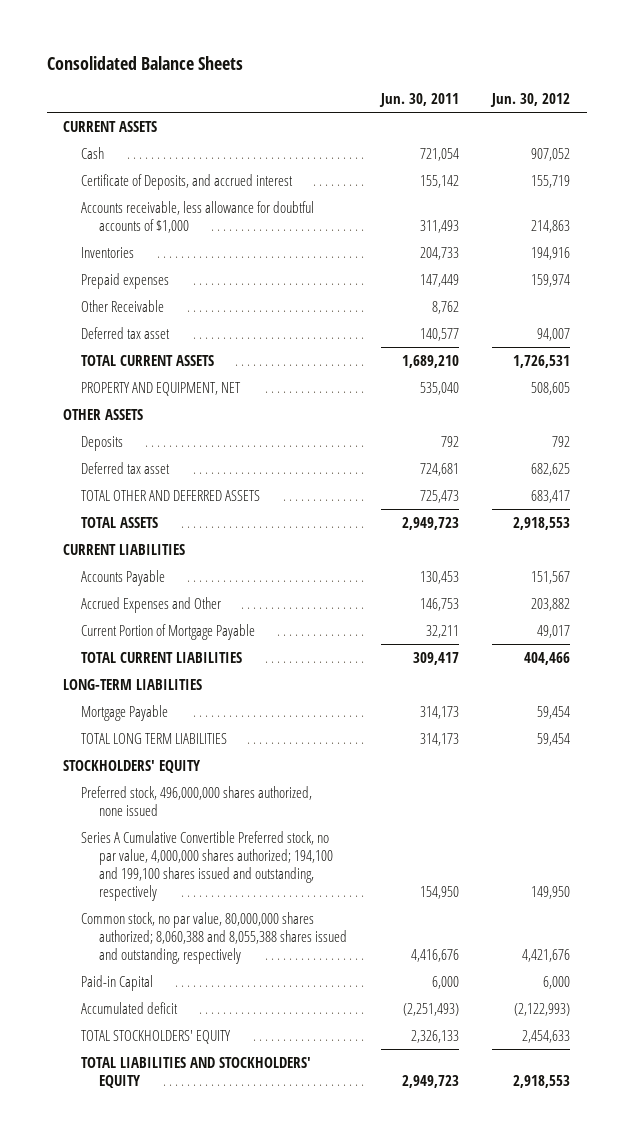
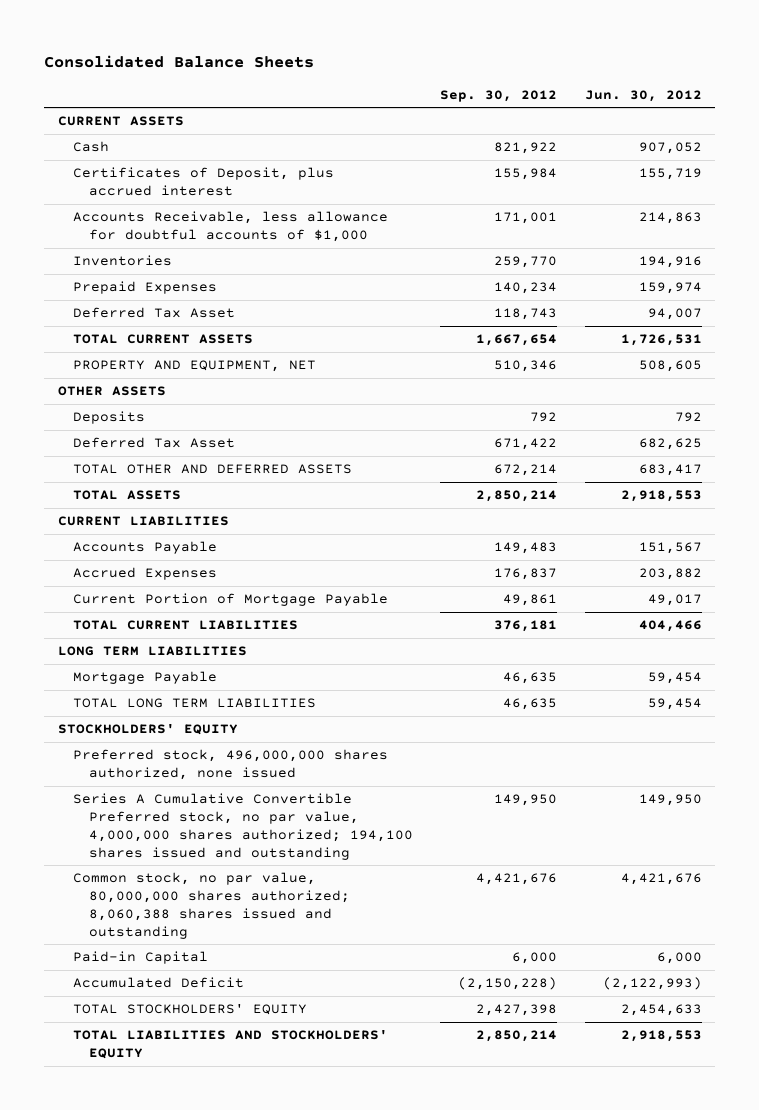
[378,93,459,108] Jun. 30, 2011 -> none
none -> [440,89,558,102] Sep. 30, 2012
[81,173,294,190] Certificate of Deposits, and accrued interest -> [73,167,335,197] Certificates of Deposit, plus accrued interest
[81,200,315,233] Accounts receivable, less allowance for doubtful accounts of $1,000 -> [73,211,389,243] Accounts Receivable, less allowance for doubtful accounts of $1,000
[81,299,165,312] Other Receivable -> none
[81,272,170,289] Prepaid expenses -> [73,281,218,295] Prepaid Expenses
[81,326,171,339] Deferred tax asset -> [73,307,236,319] Deferred Tax Asset
[81,461,171,474] Deferred tax asset -> [73,437,236,449] Deferred Tax Asset
[81,596,222,613] Accrued Expenses and Other -> [73,567,218,581] Accrued Expenses
[63,678,203,690] LONG-TERM LIABILITIES -> [57,646,247,657] LONG TERM LIABILITIES
[81,830,334,902] Series A Cumulative Convertible Preferred stock, no par value, 4,000,000 shares authorized; 194,100 and 199,100 shares issued and outstanding, respectively -> [73,793,413,860] Series A Cumulative Convertible Preferred stock, no par value, 4,000,000 shares authorized; 194,100 shares issued and outstanding
[81,911,348,965] Common stock, no par value, 80,000,000 shares authorized; 8,060,388 and 8,055,388 shares issued and outstanding, respectively -> [73,872,350,939] Common stock, no par value, 80,000,000 shares authorized; 8,060,388 shares issued and outstanding
[81,1001,179,1014] Accumulated deficit -> [73,977,245,989] Accumulated Deficit

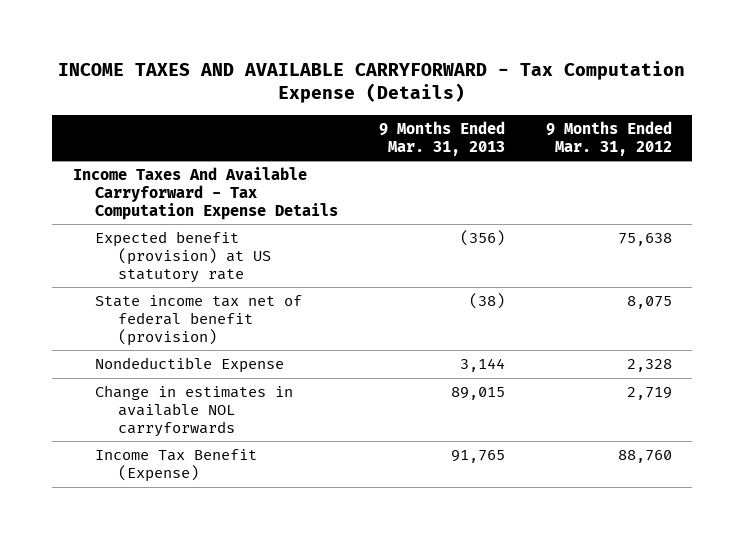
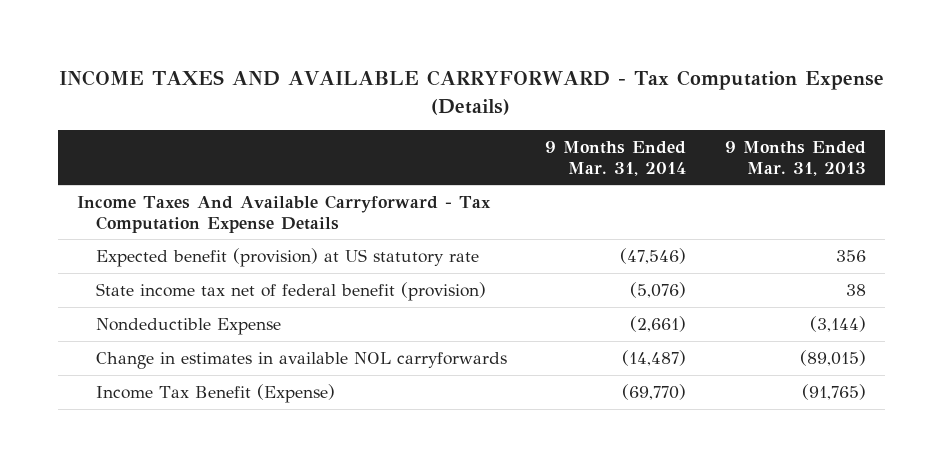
[545,120,672,156] 9 Months Ended Mar. 31, 2012 -> none
none -> [545,140,687,176] 9 Months Ended Mar. 31, 2014
[459,230,505,247] (356) -> [835,249,866,262] 356
[468,293,505,310] (38) -> [845,283,866,296] 38
[459,358,505,373] 3,144 -> [809,315,866,332] (3,144)
[450,387,505,401] 89,015 -> [799,349,866,366] (89,015)
[450,450,505,464] 91,765 -> [801,383,866,400] (91,765)

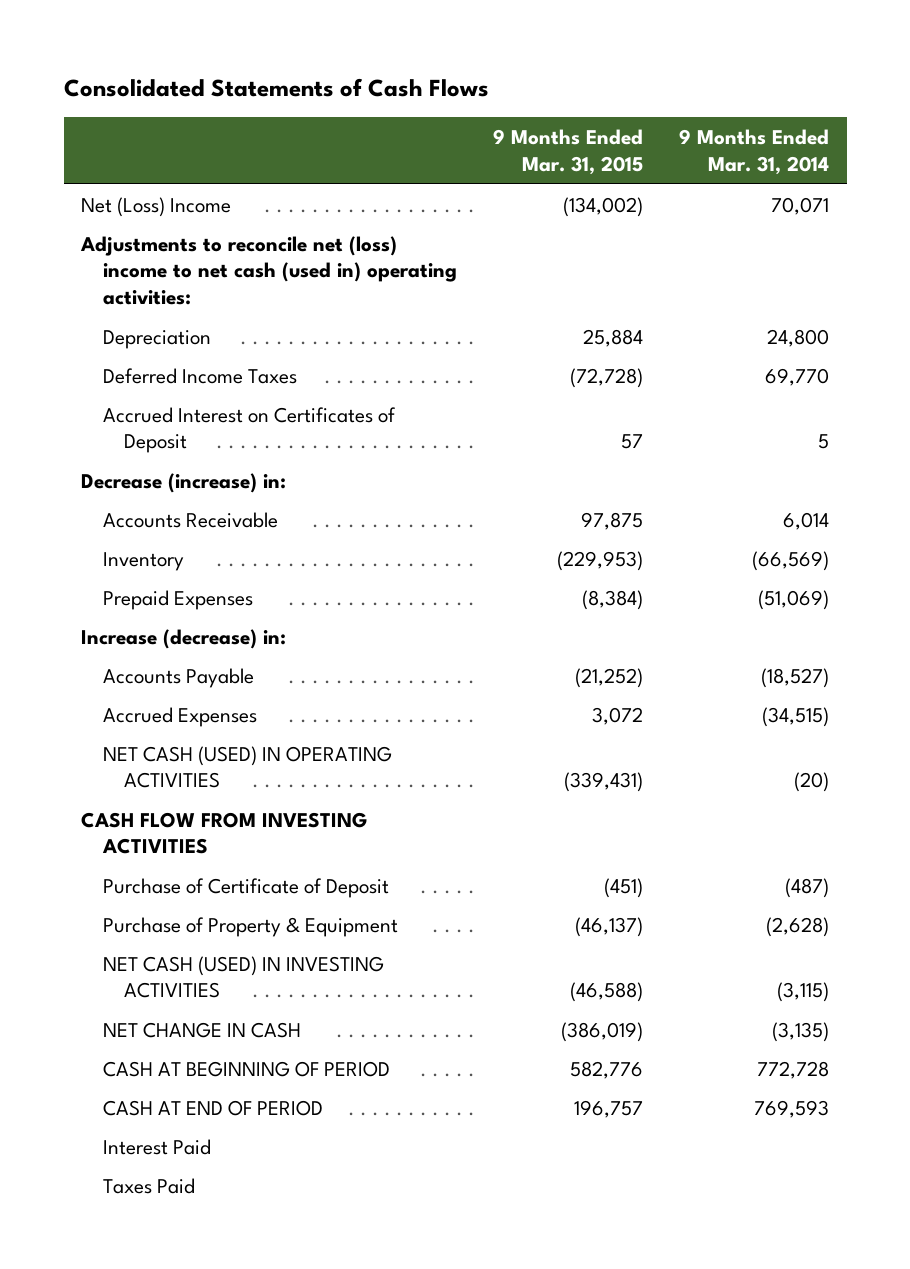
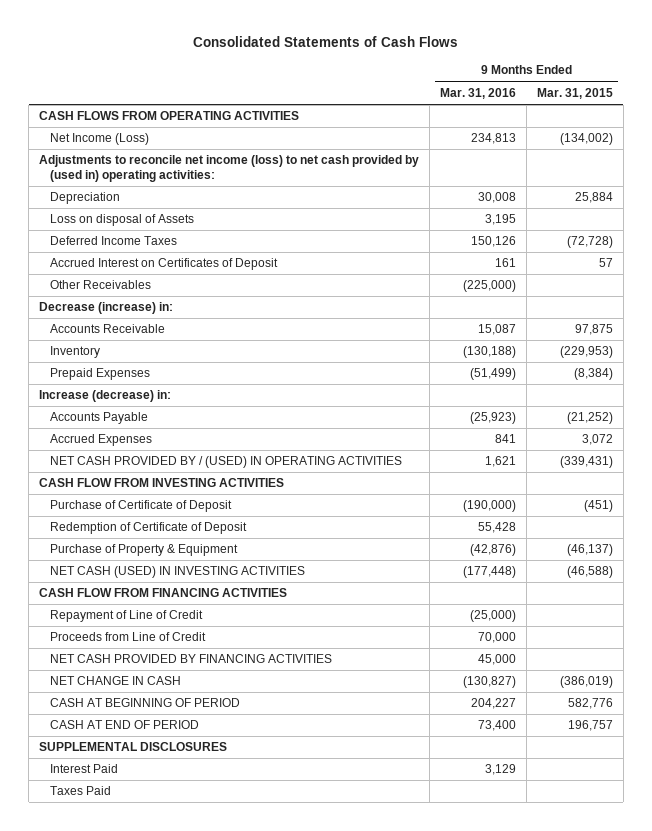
[678,128,829,175] 9 Months Ended Mar. 31, 2014 -> none
none -> [440,87,517,99] Mar. 31, 2016
none -> [39,111,300,121] CASH FLOWS FROM OPERATING ACTIVITIES
[81,196,232,217] Net (Loss) Income -> [50,133,150,146] Net Income (Loss)
[80,235,457,306] Adjustments to reconcile net (loss) income to net cash (used in) operating activities: -> [39,155,420,183] Adjustments to reconcile net income (loss) to net cash provided by (used in) operating activities:
none -> [50,214,195,227] Loss on disposal of Assets
none -> [50,280,152,290] Other Receivables
[102,745,392,789] NET CASH (USED) IN OPERATING ACTIVITIES -> [50,456,403,469] NET CASH PROVIDED BY / (USED) IN OPERATING ACTIVITIES
none -> [50,522,248,535] Redemption of Certificate of Deposit
none -> [39,588,288,598] CASH FLOW FROM FINANCING ACTIVITIES
none -> [50,610,204,623] Repayment of Line of Credit
none -> [50,632,207,642] Proceeds from Line of Credit
none -> [50,654,333,664] NET CASH PROVIDED BY FINANCING ACTIVITIES
none -> [39,742,228,752] SUPPLEMENTAL DISCLOSURES

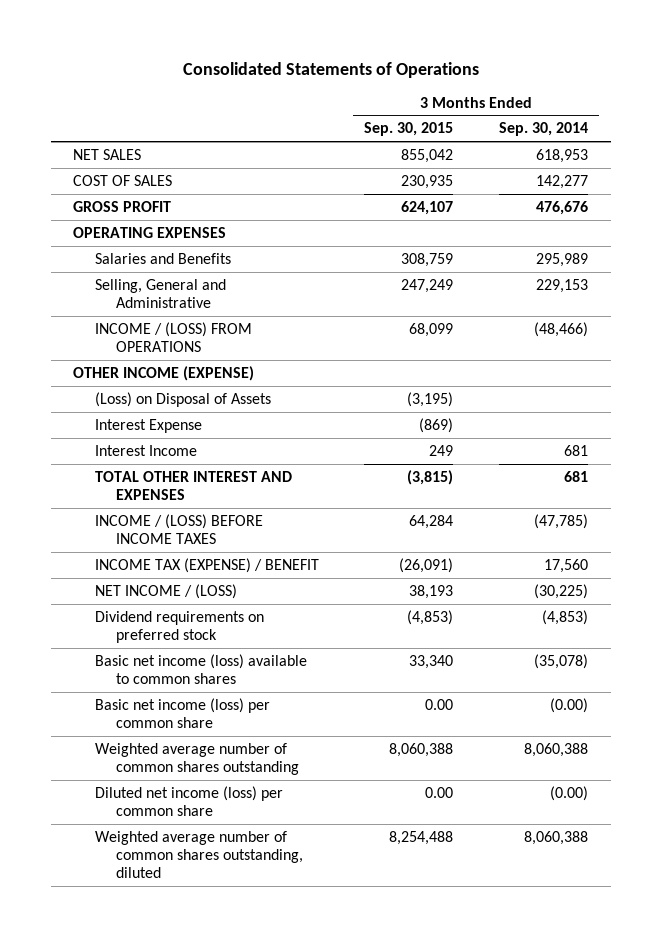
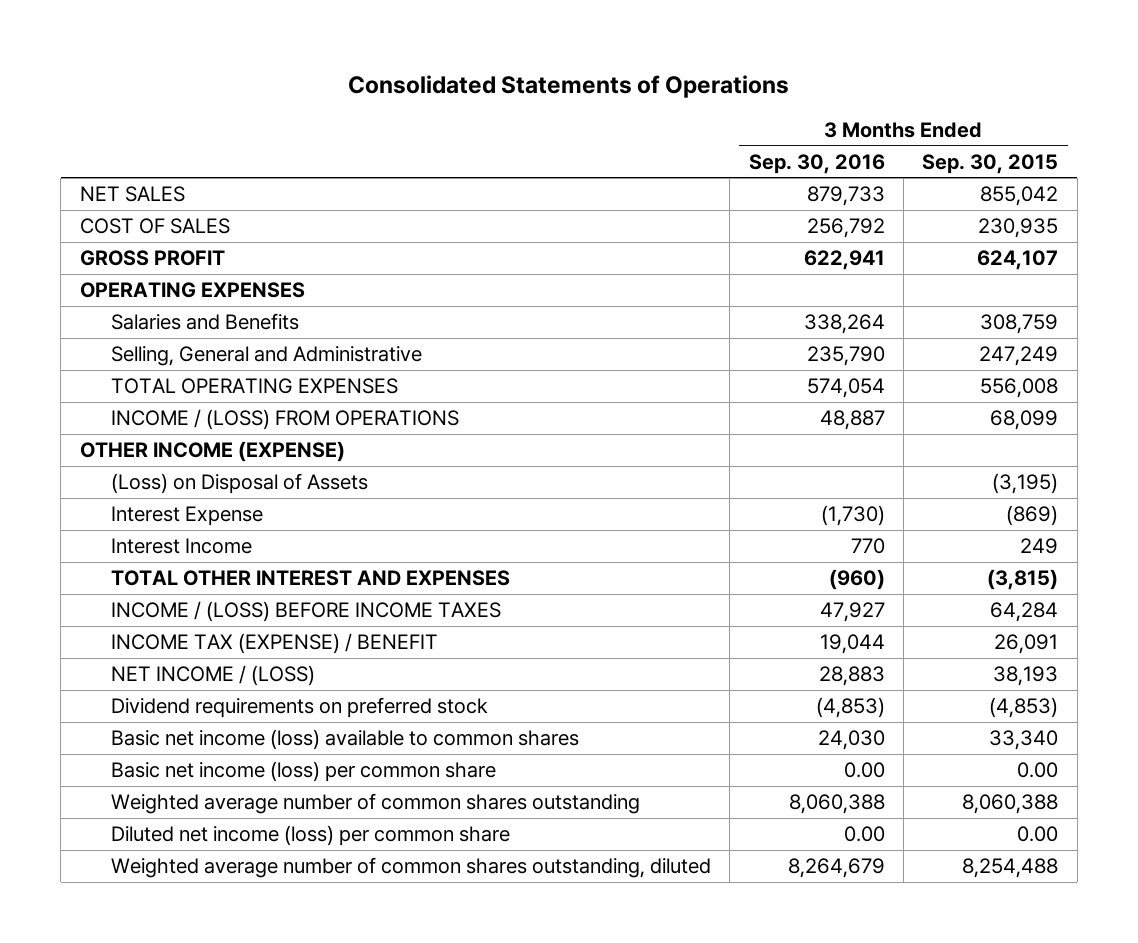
[498,122,588,137] Sep. 30, 2014 -> none
none -> [748,153,885,174] Sep. 30, 2016
none -> [110,378,398,395] TOTAL OPERATING EXPENSES
[399,557,454,573] (26,091) -> [994,634,1059,655] 26,091

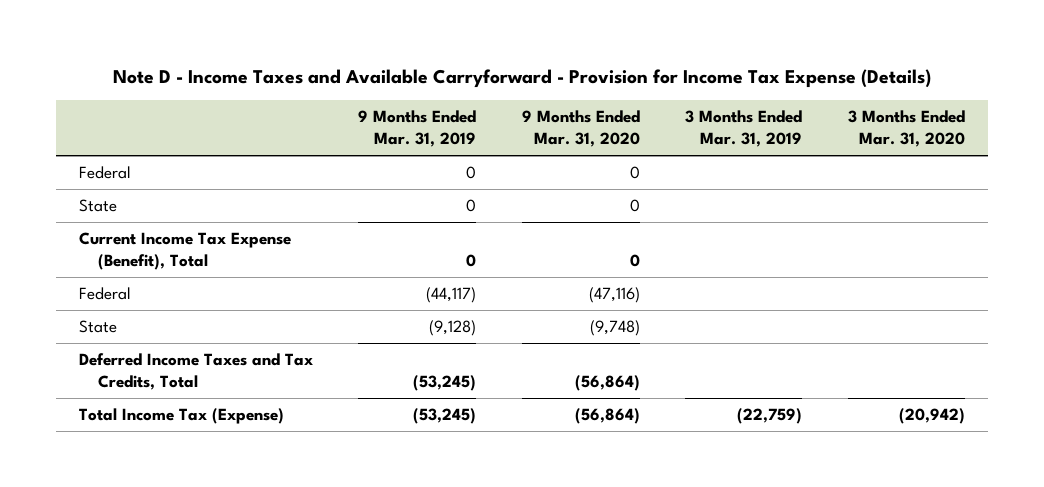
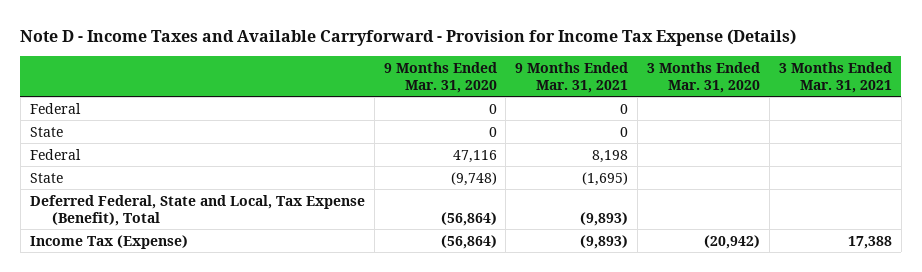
[358,110,477,148] 9 Months Ended Mar. 31, 2019 -> none
[685,110,803,148] 3 Months Ended Mar. 31, 2019 -> none
none -> [515,62,629,93] 9 Months Ended Mar. 31, 2021
none -> [778,62,892,93] 3 Months Ended Mar. 31, 2021
[78,232,291,271] Current Income Tax Expense (Benefit), Total -> none
[588,287,640,304] (47,116) -> [452,149,497,163] 47,116
[78,353,313,391] Deferred Income Taxes and Tax Credits, Total -> [29,194,365,226] Deferred Federal, State and Local, Tax Expense (Benefit), Total
[78,408,284,425] Total Income Tax (Expense) -> [29,234,188,249] Income Tax (Expense)

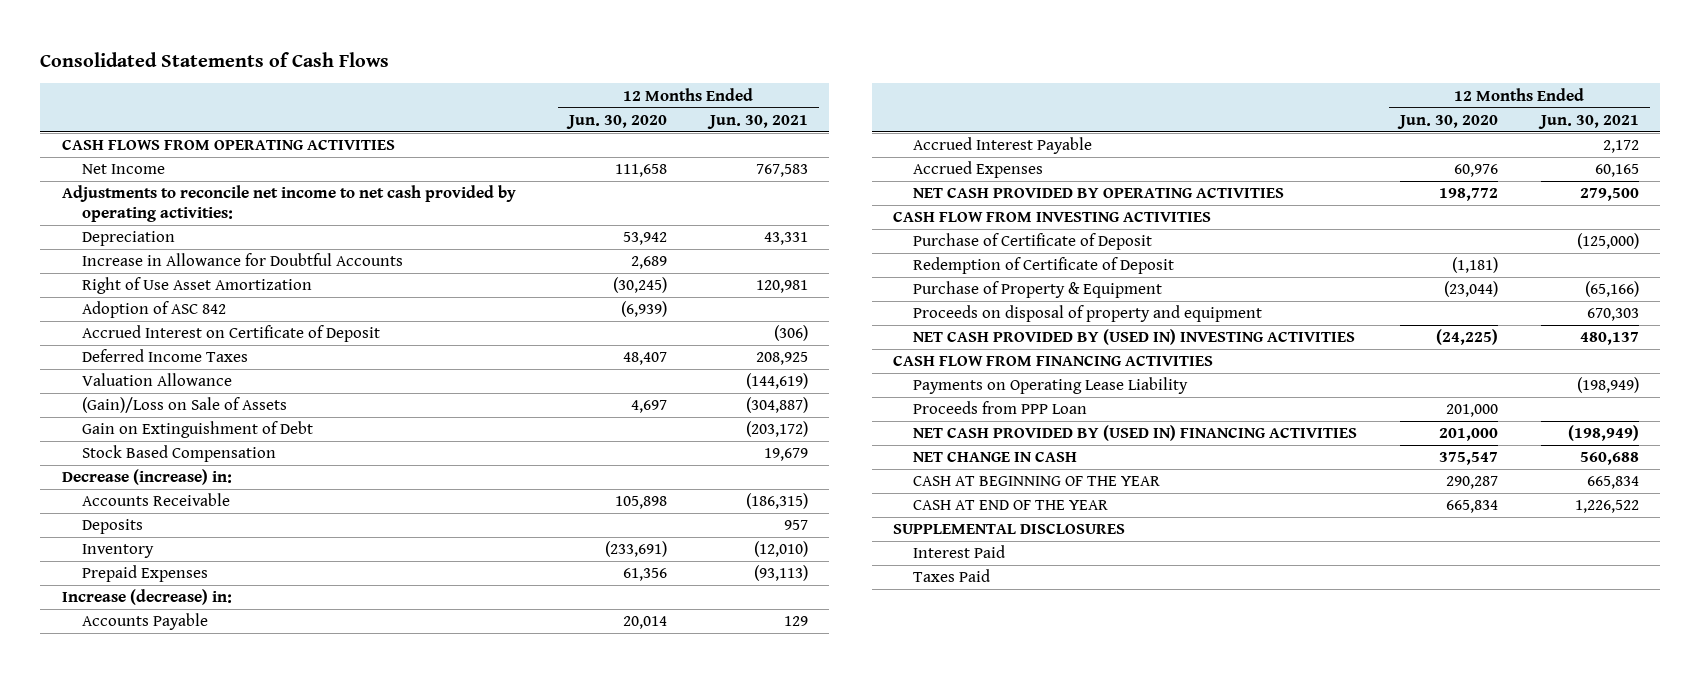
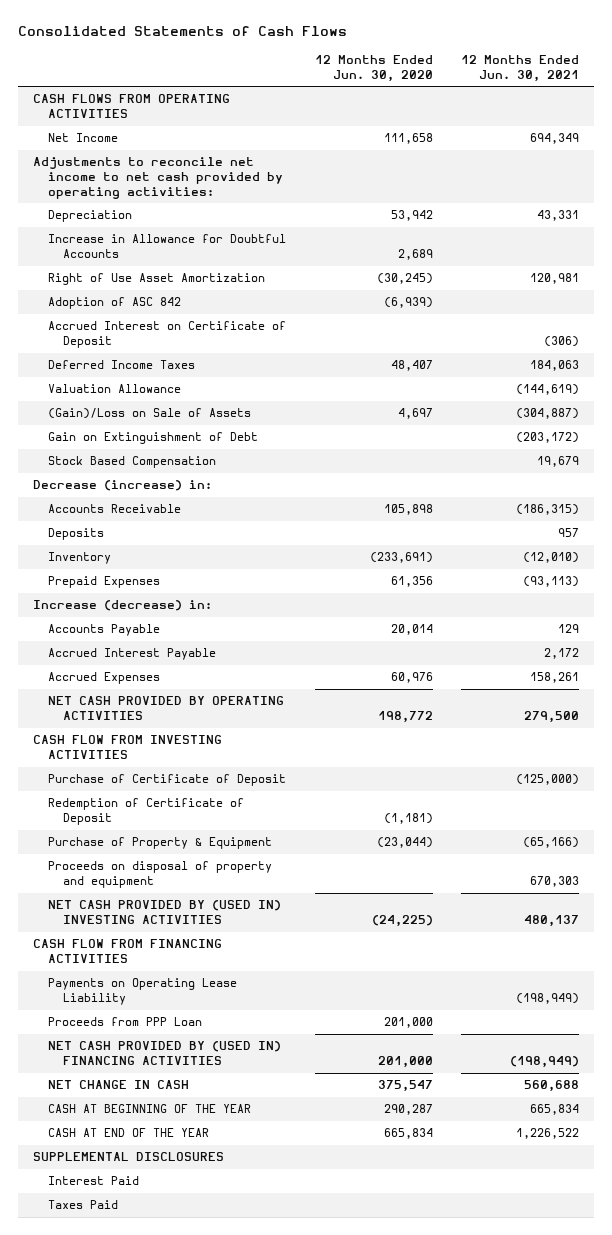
[755,164,808,178] 767,583 -> [530,133,580,145] 694,349
[755,352,808,366] 208,925 -> [530,360,580,372] 184,063
[1594,164,1639,178] 60,165 -> [530,672,580,684] 158,261

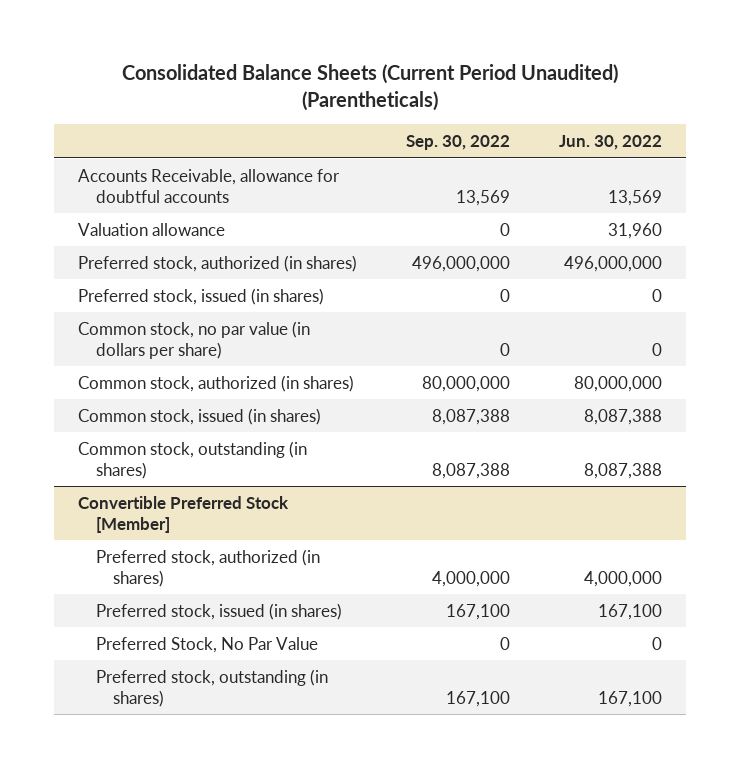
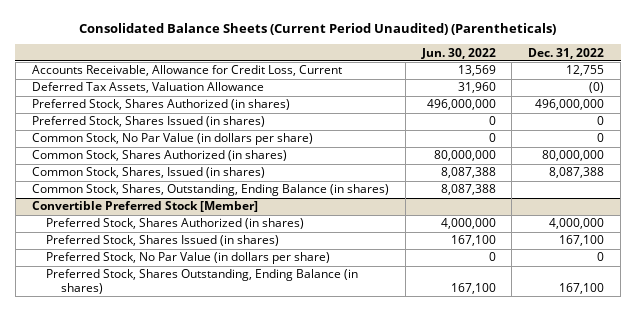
[406,135,511,151] Sep. 30, 2022 -> none
none -> [528,47,605,59] Dec. 31, 2022
[78,168,341,203] Accounts Receivable, allowance for doubtful accounts -> [31,65,342,77] Accounts Receivable, Allowance for Credit Loss, Current
[78,222,226,236] Valuation allowance -> [31,82,264,94] Deferred Tax Assets, Valuation Allowance
[78,254,358,272] Preferred stock, authorized (in shares) -> [31,99,290,111] Preferred Stock, Shares Authorized (in shares)
[78,287,325,305] Preferred stock, issued (in shares) -> [31,116,265,128] Preferred Stock, Shares Issued (in shares)
[78,320,311,359] Common stock, no par value (in dollars per share) -> [31,133,313,146] Common Stock, No Par Value (in dollars per share)
[78,374,355,392] Common stock, authorized (in shares) -> [31,150,287,162] Common Stock, Shares Authorized (in shares)
[78,407,322,425] Common stock, issued (in shares) -> [31,167,265,179] Common Stock, Shares, Issued (in shares)
[78,440,308,479] Common stock, outstanding (in shares) -> [31,184,389,197] Common Stock, Shares, Outstanding, Ending Balance (in shares)
[95,548,320,587] Preferred stock, authorized (in shares) -> [46,218,305,230] Preferred Stock, Shares Authorized (in shares)
[95,602,342,620] Preferred stock, issued (in shares) -> [46,235,280,247] Preferred Stock, Shares Issued (in shares)
[95,636,318,653] Preferred Stock, No Par Value -> [46,252,331,265] Preferred Stock, No Par Value (in dollars per share)
[95,668,328,707] Preferred stock, outstanding (in shares) -> [46,269,359,294] Preferred Stock, Shares Outstanding, Ending Balance (in shares)

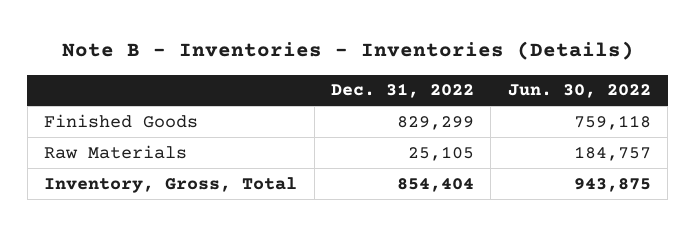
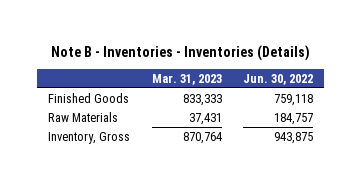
[331,83,475,99] Dec. 31, 2022 -> none
none -> [151,73,222,85] Mar. 31, 2023
[44,176,298,193] Inventory, Gross, Total -> [48,131,131,144] Inventory, Gross

